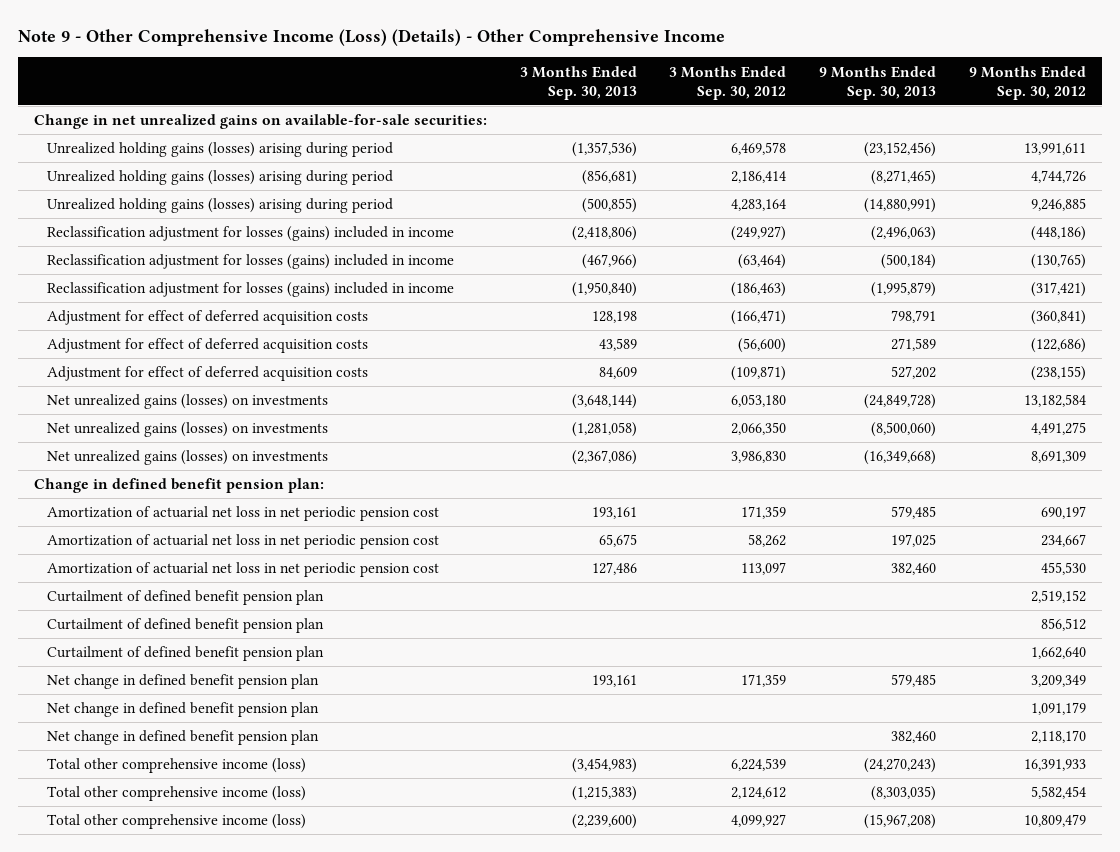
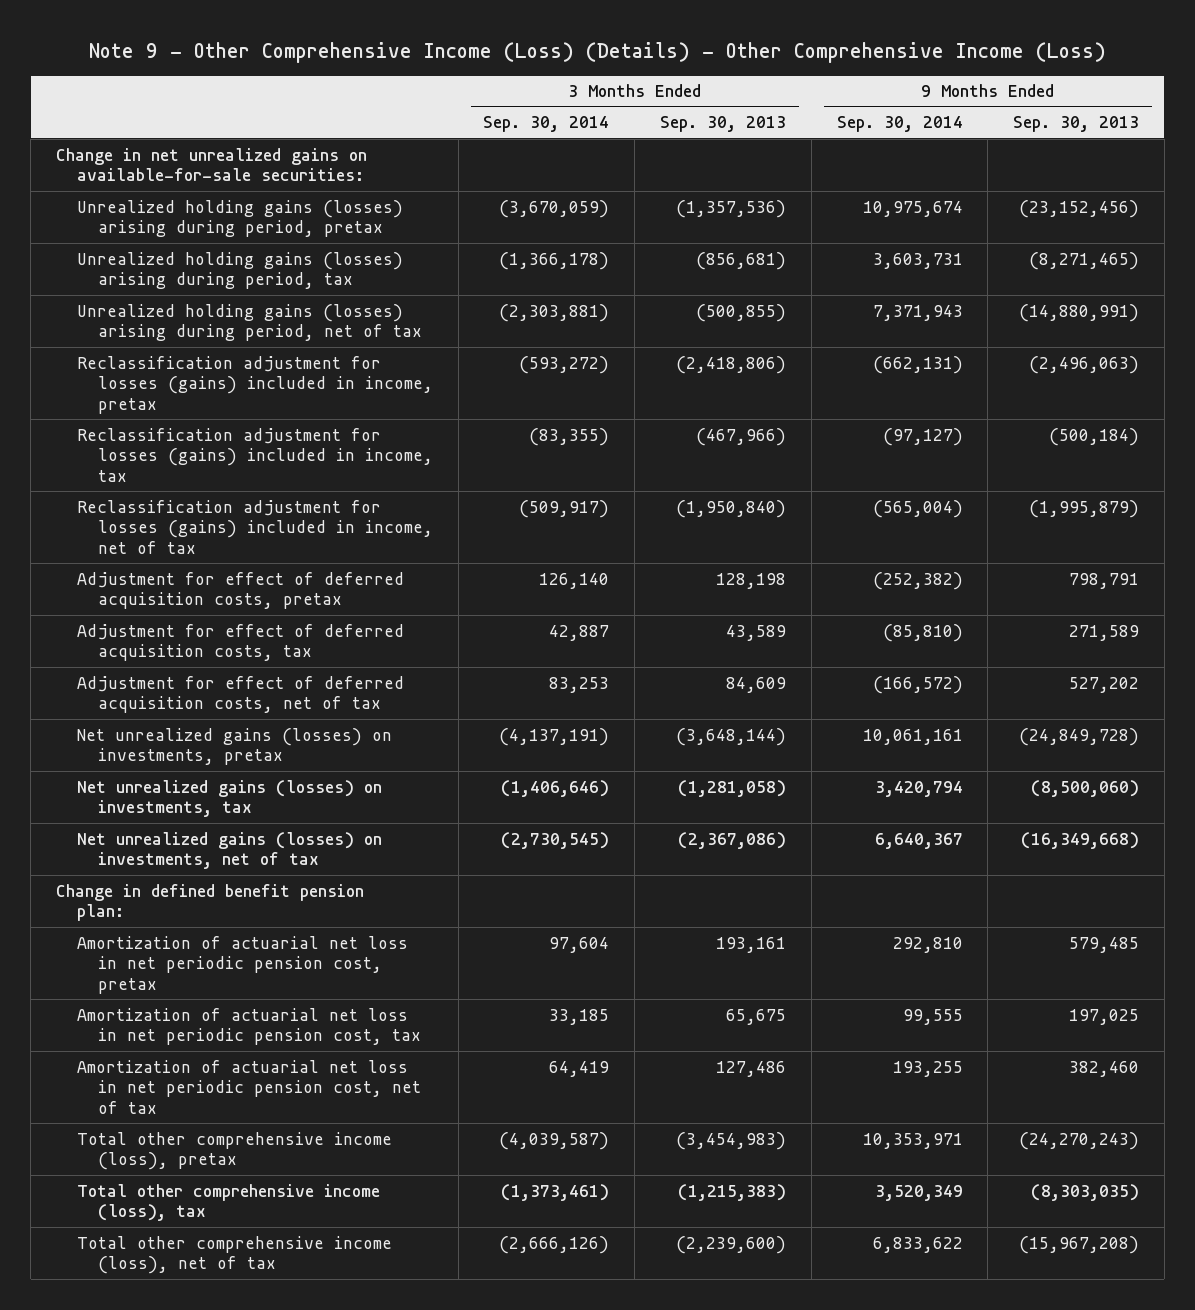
[17,28,725,46] Note 9 - Other Comprehensive Income (Loss) (Details) - Other Comprehensive Income -> [88,42,1106,64] Note 9 - Other Comprehensive Income (Loss) (Details) - Other Comprehensive Income (Loss)
[669,65,787,100] 3 Months Ended Sep. 30, 2012 -> none
[968,65,1086,100] 9 Months Ended Sep. 30, 2012 -> none
none -> [483,116,610,133] Sep. 30, 2014
none -> [836,116,963,133] Sep. 30, 2014
[47,142,394,158] Unrealized holding gains (losses) arising during period -> [76,199,403,238] Unrealized holding gains (losses) arising during period, pretax
[47,170,394,186] Unrealized holding gains (losses) arising during period -> [76,251,403,290] Unrealized holding gains (losses) arising during period, tax
[47,198,394,214] Unrealized holding gains (losses) arising during period -> [76,303,422,342] Unrealized holding gains (losses) arising during period, net of tax
[47,226,455,242] Reclassification adjustment for losses (gains) included in income -> [76,355,433,415] Reclassification adjustment for losses (gains) included in income, pretax
[47,254,455,270] Reclassification adjustment for losses (gains) included in income -> [76,427,433,483] Reclassification adjustment for losses (gains) included in income, tax
[47,282,455,298] Reclassification adjustment for losses (gains) included in income -> [76,499,433,555] Reclassification adjustment for losses (gains) included in income, net of tax
[47,310,369,326] Adjustment for effect of deferred acquisition costs -> [76,571,404,610] Adjustment for effect of deferred acquisition costs, pretax
[47,338,369,354] Adjustment for effect of deferred acquisition costs -> [76,623,404,662] Adjustment for effect of deferred acquisition costs, tax
[47,366,369,382] Adjustment for effect of deferred acquisition costs -> [76,675,404,714] Adjustment for effect of deferred acquisition costs, net of tax
[47,394,329,410] Net unrealized gains (losses) on investments -> [76,727,392,766] Net unrealized gains (losses) on investments, pretax
[47,422,329,438] Net unrealized gains (losses) on investments -> [76,779,382,818] Net unrealized gains (losses) on investments, tax
[47,450,329,466] Net unrealized gains (losses) on investments -> [76,831,382,870] Net unrealized gains (losses) on investments, net of tax
[47,590,325,606] Curtailment of defined benefit pension plan -> none
[47,618,325,634] Curtailment of defined benefit pension plan -> none
[47,646,325,662] Curtailment of defined benefit pension plan -> none
[47,674,320,690] Net change in defined benefit pension plan -> none
[47,702,320,718] Net change in defined benefit pension plan -> none
[47,730,320,746] Net change in defined benefit pension plan -> none
[47,506,440,522] Amortization of actuarial net loss in net periodic pension cost -> [76,935,408,995] Amortization of actuarial net loss in net periodic pension cost, pretax
[47,534,440,550] Amortization of actuarial net loss in net periodic pension cost -> [76,1007,421,1046] Amortization of actuarial net loss in net periodic pension cost, tax
[47,562,440,578] Amortization of actuarial net loss in net periodic pension cost -> [76,1059,421,1115] Amortization of actuarial net loss in net periodic pension cost, net of tax
[47,758,307,774] Total other comprehensive income (loss) -> [76,1131,392,1171] Total other comprehensive income (loss), pretax
[47,786,307,802] Total other comprehensive income (loss) -> [76,1183,380,1222] Total other comprehensive income (loss), tax
[47,814,307,830] Total other comprehensive income (loss) -> [76,1235,392,1275] Total other comprehensive income (loss), net of tax

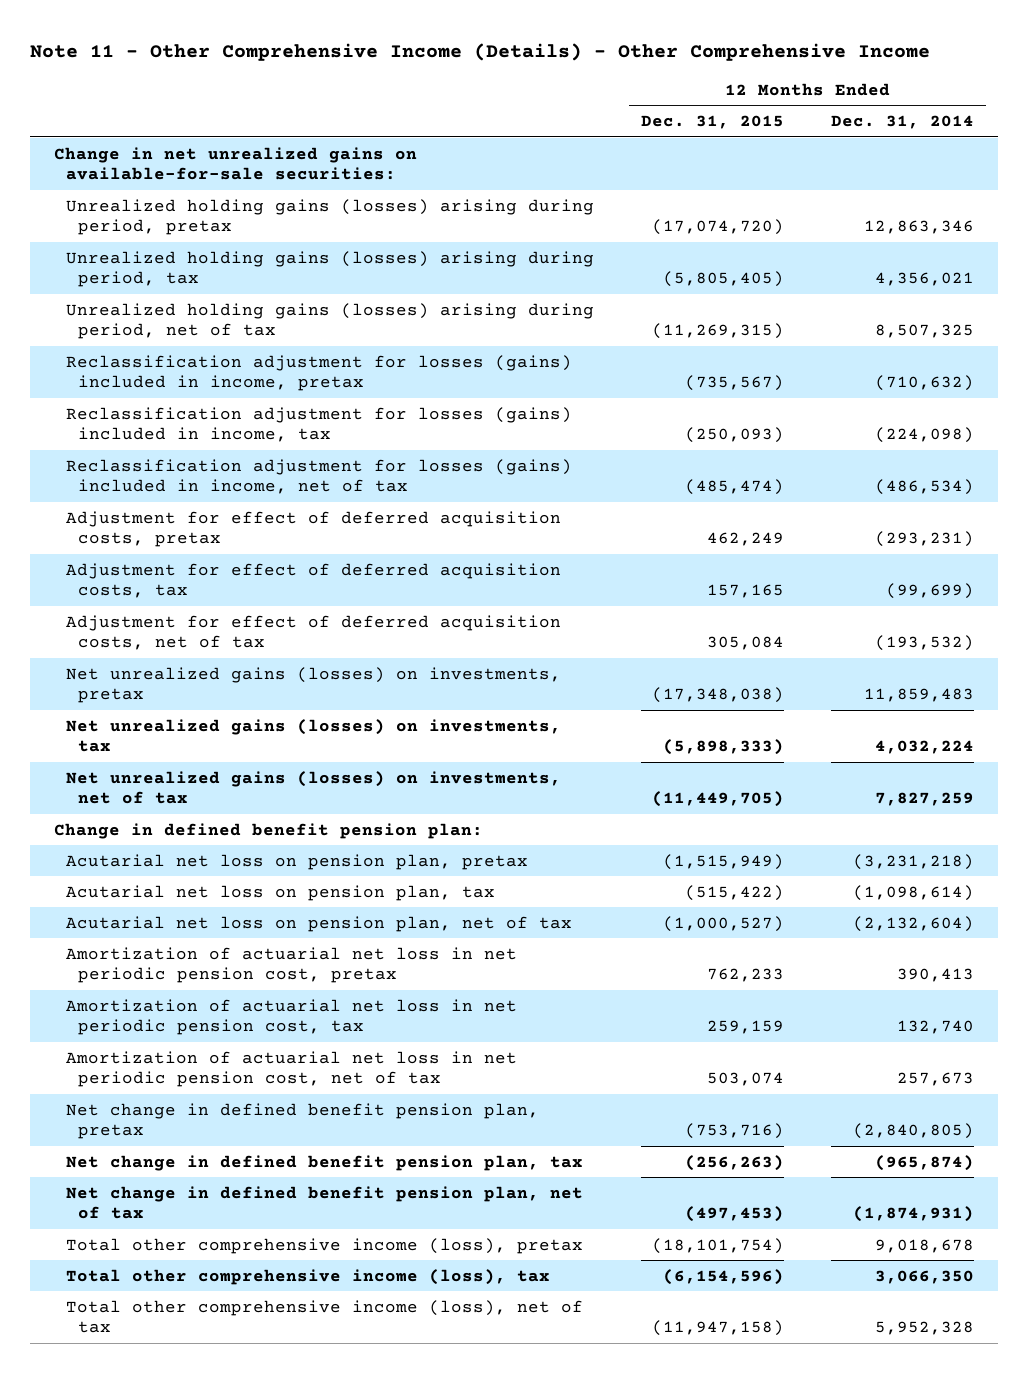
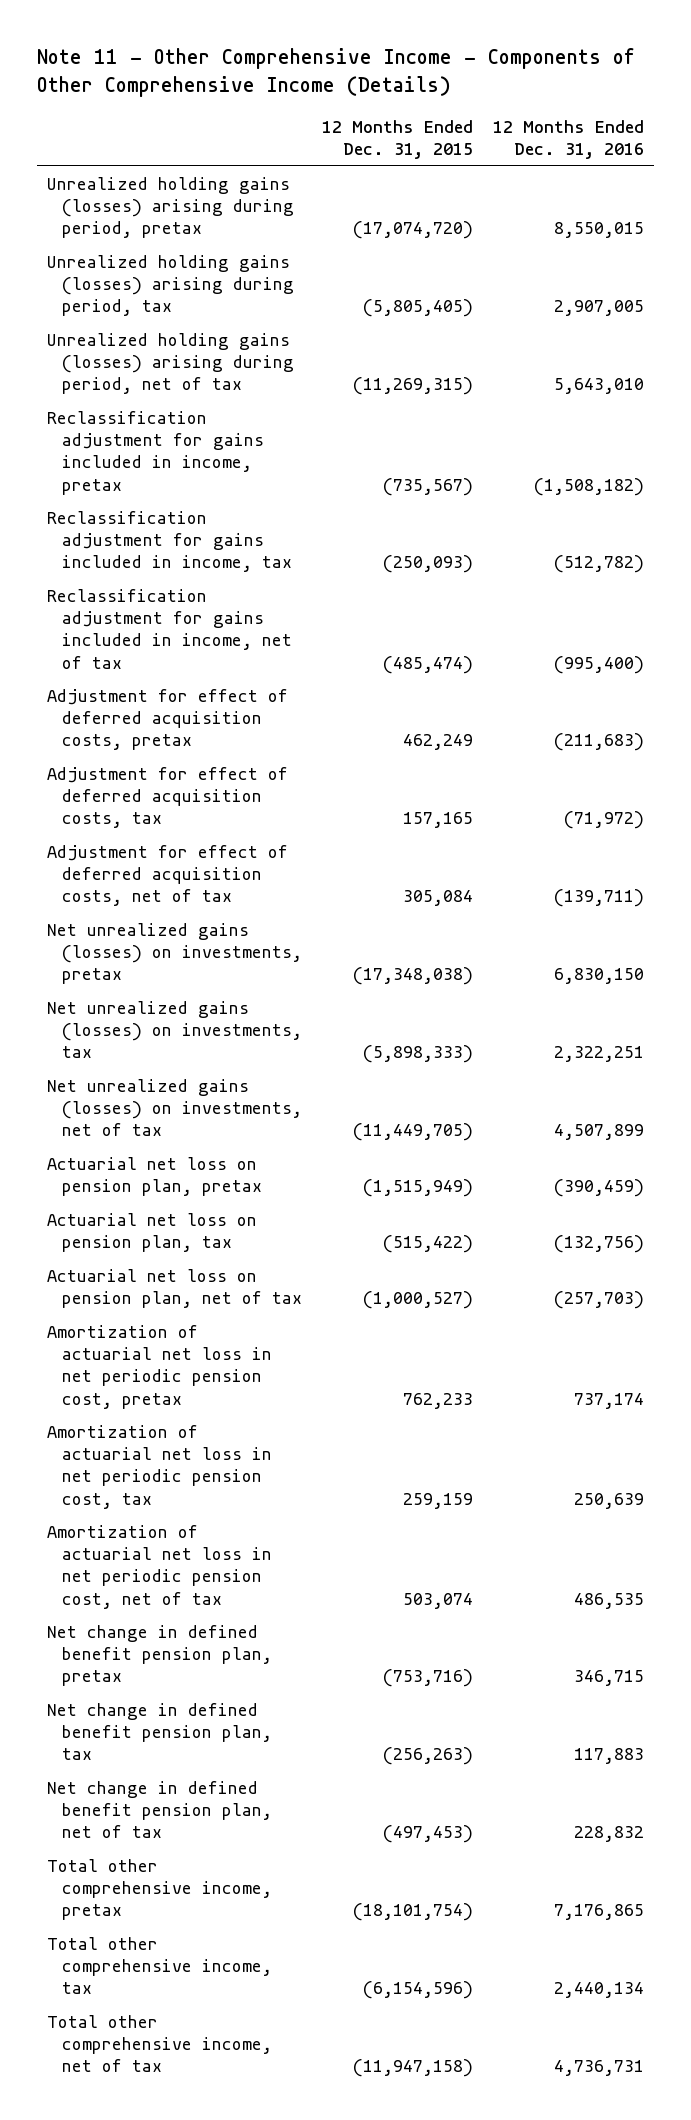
[30,43,931,62] Note 11 - Other Comprehensive Income (Details) - Other Comprehensive Income -> [36,48,635,98] Note 11 - Other Comprehensive Income - Components of Other Comprehensive Income (Details)
[831,115,975,130] Dec. 31, 2014 -> none
none -> [493,119,645,160] 12 Months Ended Dec. 31, 2016
[53,146,417,181] Change in net unrealized gains on available-for-sale securities: -> none
[65,354,572,392] Reclassification adjustment for losses (gains) included in income, pretax -> [46,410,264,495] Reclassification adjustment for gains included in income, pretax
[65,406,572,443] Reclassification adjustment for losses (gains) included in income, tax -> [46,510,292,573] Reclassification adjustment for gains included in income, tax
[65,458,572,495] Reclassification adjustment for losses (gains) included in income, net of tax -> [46,588,292,669] Reclassification adjustment for gains included in income, net of tax
[53,822,483,839] Change in defined benefit pension plan: -> none
[65,853,528,870] Acutarial net loss on pension plan, pretax -> [46,1156,262,1197] Actuarial net loss on pension plan, pretax
[65,884,495,901] Acutarial net loss on pension plan, tax -> [46,1212,257,1253] Actuarial net loss on pension plan, tax
[65,915,572,932] Acutarial net loss on pension plan, net of tax -> [46,1268,302,1309] Actuarial net loss on pension plan, net of tax
[65,1237,583,1254] Total other comprehensive income (loss), pretax -> [46,1858,272,1921] Total other comprehensive income, pretax
[65,1268,550,1285] Total other comprehensive income (loss), tax -> [46,1936,272,1995] Total other comprehensive income, tax
[65,1299,583,1334] Total other comprehensive income (loss), net of tax -> [46,2014,272,2073] Total other comprehensive income, net of tax

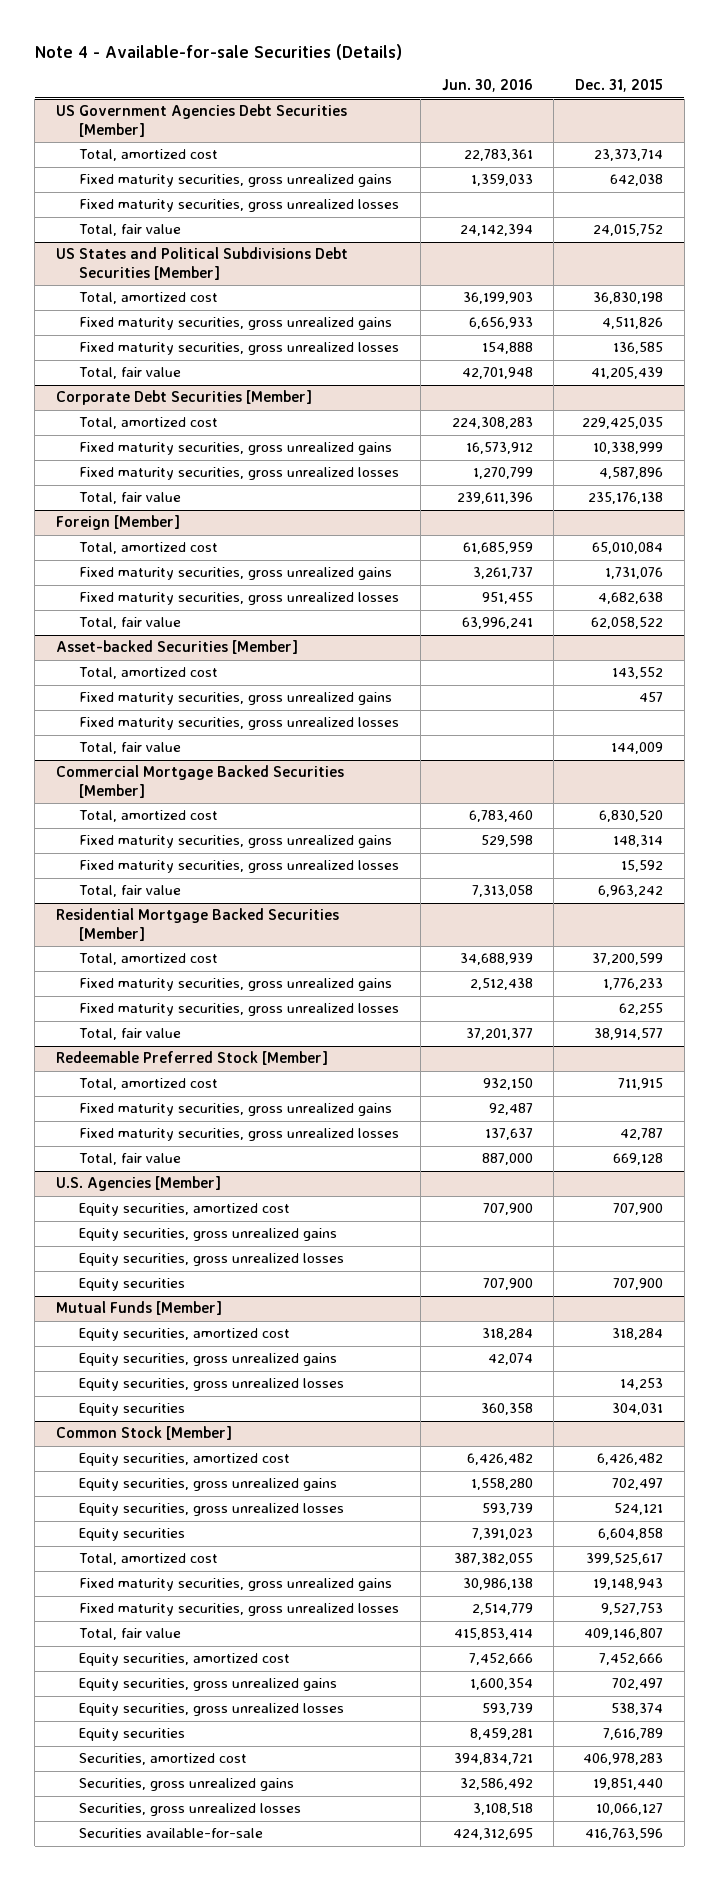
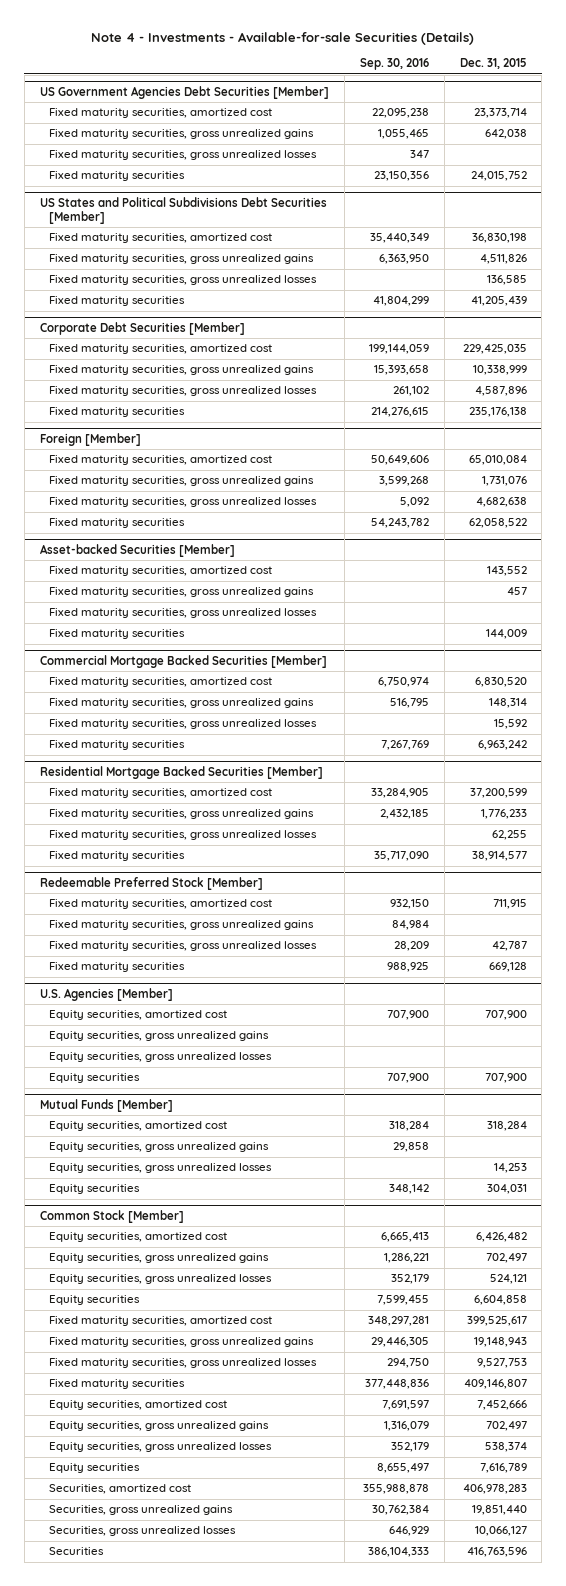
[34,43,402,60] Note 4 - Available-for-sale Securities (Details) -> [91,31,475,45] Note 4 - Investments - Available-for-sale Securities (Details)
[441,79,533,93] Jun. 30, 2016 -> none
none -> [359,58,429,71] Sep. 30, 2016
[79,149,219,162] Total, amortized cost -> [48,108,272,119] Fixed maturity securities, amortized cost
[79,224,182,237] Total, fair value -> [48,171,185,182] Fixed maturity securities
[79,292,219,305] Total, amortized cost -> [48,233,272,244] Fixed maturity securities, amortized cost
[79,367,182,380] Total, fair value -> [48,296,185,307] Fixed maturity securities
[79,417,219,430] Total, amortized cost -> [48,344,272,355] Fixed maturity securities, amortized cost
[79,492,182,505] Total, fair value -> [48,407,185,418] Fixed maturity securities
[79,542,219,555] Total, amortized cost -> [48,455,272,466] Fixed maturity securities, amortized cost
[79,617,182,630] Total, fair value -> [48,518,185,529] Fixed maturity securities
[79,667,219,680] Total, amortized cost -> [48,566,272,577] Fixed maturity securities, amortized cost
[79,742,182,755] Total, fair value -> [48,629,185,640] Fixed maturity securities
[79,810,219,823] Total, amortized cost -> [48,677,272,688] Fixed maturity securities, amortized cost
[79,885,182,898] Total, fair value -> [48,740,185,751] Fixed maturity securities
[79,953,219,966] Total, amortized cost -> [48,788,272,799] Fixed maturity securities, amortized cost
[79,1028,182,1041] Total, fair value -> [48,851,185,862] Fixed maturity securities
[79,1078,219,1091] Total, amortized cost -> [48,899,272,910] Fixed maturity securities, amortized cost
[79,1153,182,1166] Total, fair value -> [48,962,185,973] Fixed maturity securities
[79,1553,219,1566] Total, amortized cost -> [48,1316,272,1327] Fixed maturity securities, amortized cost
[79,1628,182,1641] Total, fair value -> [48,1379,185,1390] Fixed maturity securities
[79,1828,264,1839] Securities available-for-sale -> [48,1547,104,1556] Securities

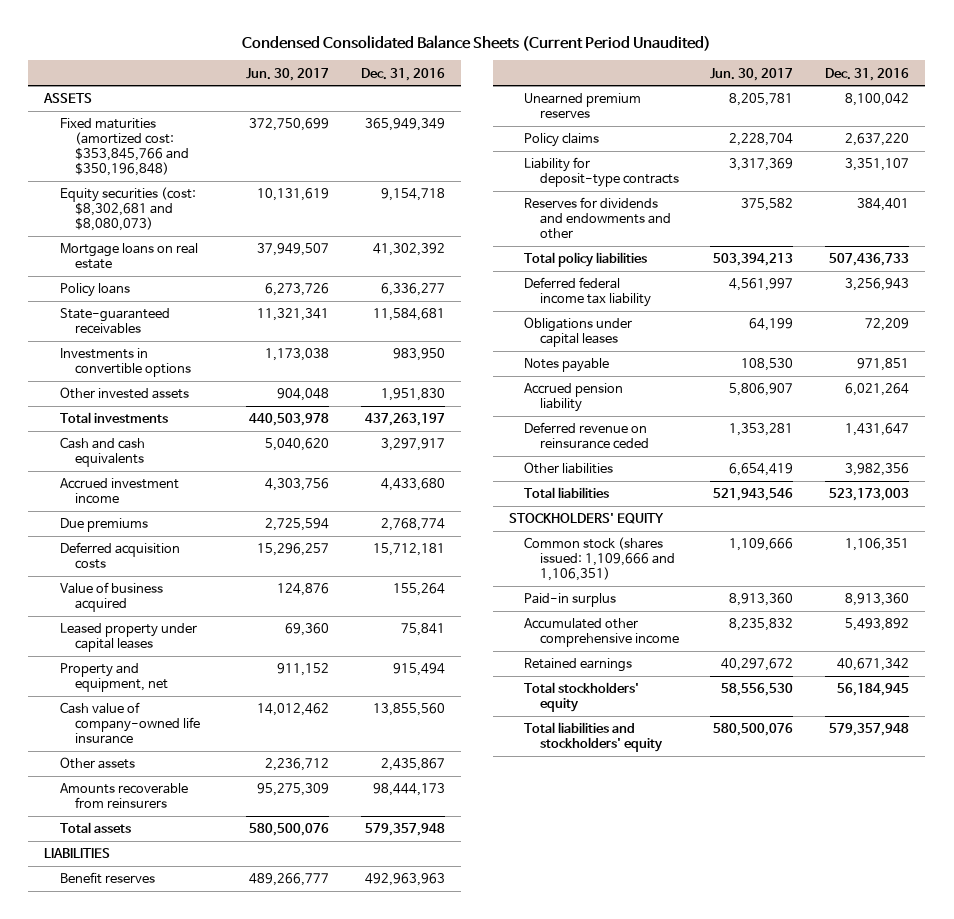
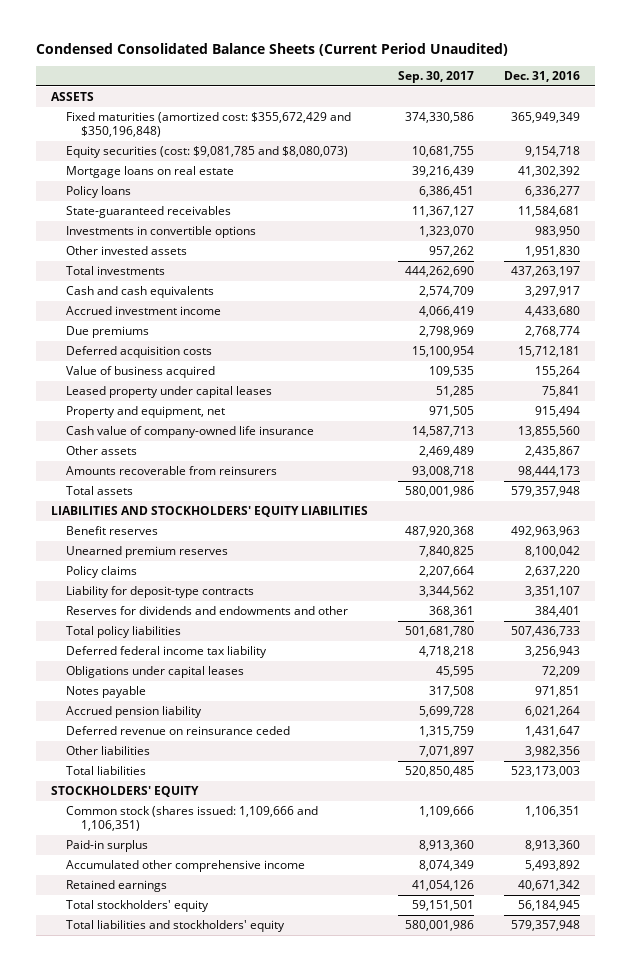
[246,67,330,81] Jun. 30, 2017 -> none
none -> [398,70,475,83] Sep. 30, 2017
[59,118,190,177] Fixed maturities (amortized cost: $353,845,766 and $350,196,848) -> [66,112,352,138] Fixed maturities (amortized cost: $355,672,429 and $350,196,848)
[59,187,196,232] Equity securities (cost: $8,302,681 and $8,080,073) -> [66,146,349,159] Equity securities (cost: $9,081,785 and $8,080,073)
[44,848,111,859] LIABILITIES -> [51,506,369,518] LIABILITIES AND STOCKHOLDERS' EQUITY LIABILITIES

